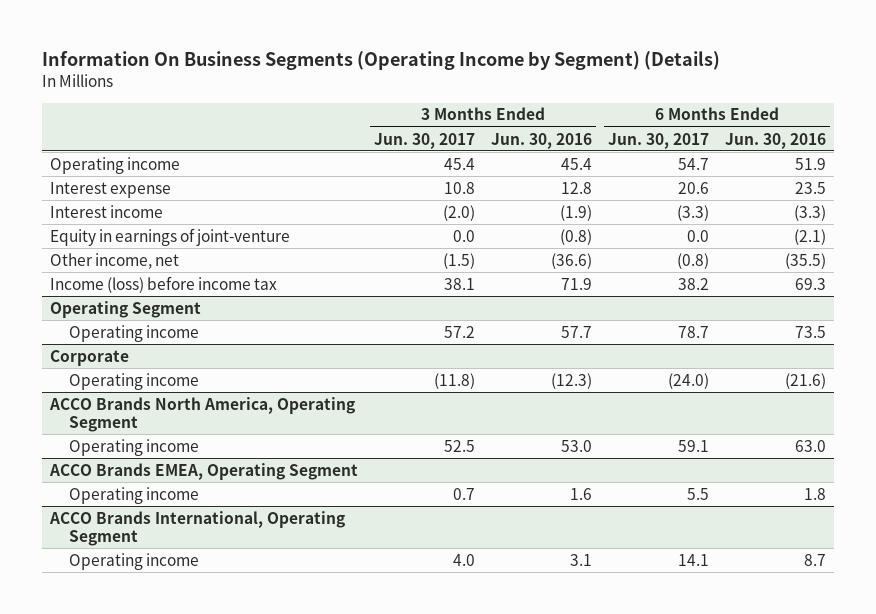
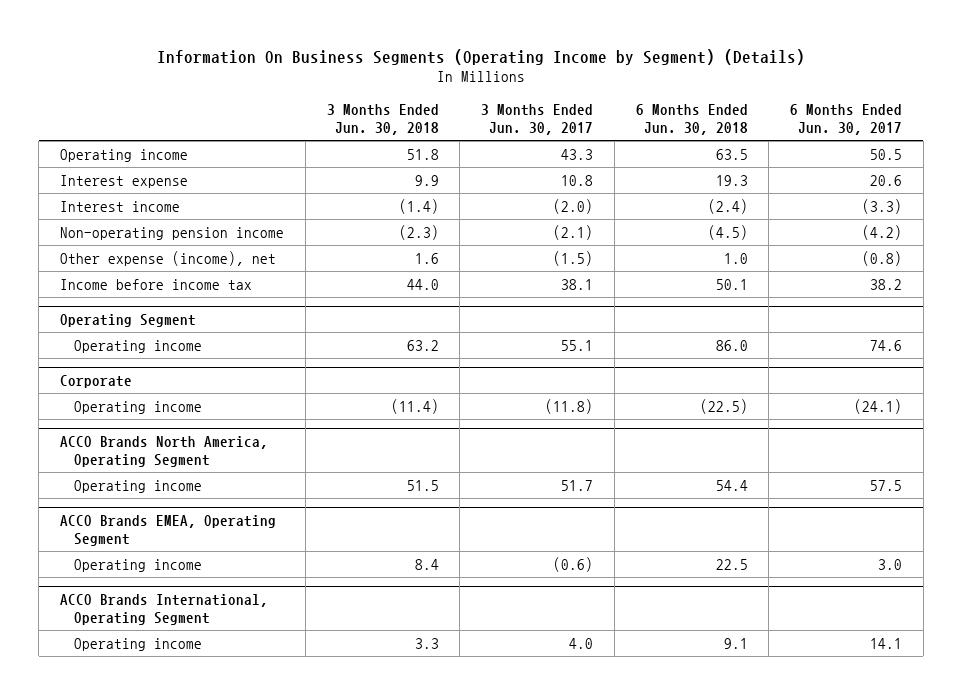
[491,132,593,149] Jun. 30, 2016 -> none
[725,132,827,149] Jun. 30, 2016 -> none
none -> [326,103,439,136] 3 Months Ended Jun. 30, 2018
none -> [635,103,748,136] 6 Months Ended Jun. 30, 2018
[444,157,476,170] 45.4 -> [561,148,594,160] 43.3
[678,157,710,170] 54.7 -> [870,148,903,160] 50.5
[50,227,291,246] Equity in earnings of joint-venture -> none
none -> [60,226,285,240] Non-operating pension income
[50,252,180,269] Other income, net -> [60,250,277,266] Other expense (income), net
[50,275,278,293] Income (loss) before income tax -> [60,278,253,290] Income before income tax
[444,325,476,338] 57.2 -> [561,339,594,351] 55.1
[678,325,710,338] 78.7 -> [870,339,903,351] 74.6
[668,372,710,389] (24.0) -> [854,398,903,414] (24.1)
[444,439,476,452] 52.5 -> [561,479,594,491] 51.7
[678,439,710,452] 59.1 -> [870,479,903,491] 57.5
[453,487,476,500] 0.7 -> [553,556,594,572] (0.6)
[687,487,710,500] 5.5 -> [878,558,903,570] 3.0

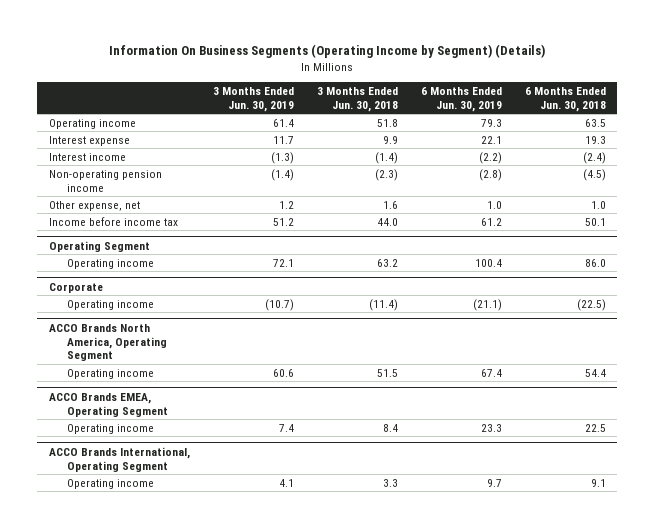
[481,103,594,136] 3 Months Ended Jun. 30, 2017 -> none
[790,103,903,136] 6 Months Ended Jun. 30, 2017 -> none
none -> [212,86,294,112] 3 Months Ended Jun. 30, 2019
none -> [420,86,502,112] 6 Months Ended Jun. 30, 2019
[60,250,277,266] Other expense (income), net -> [48,200,140,211] Other expense, net

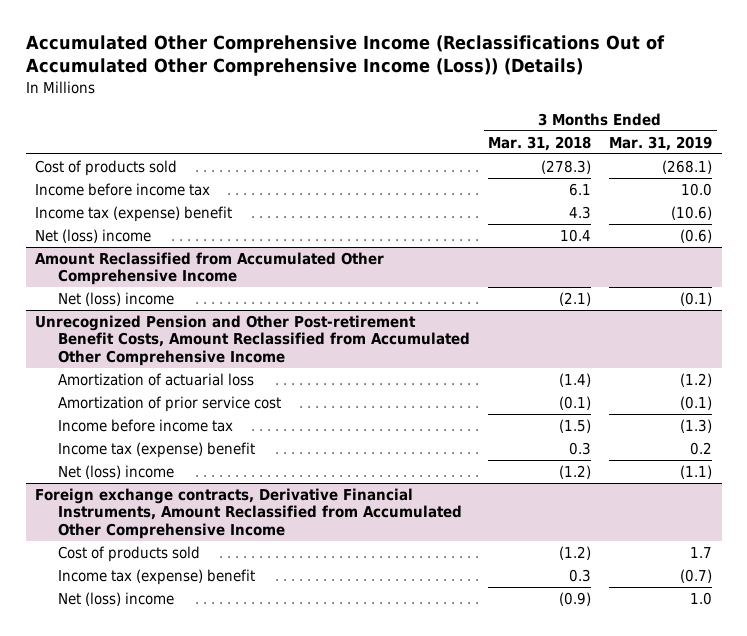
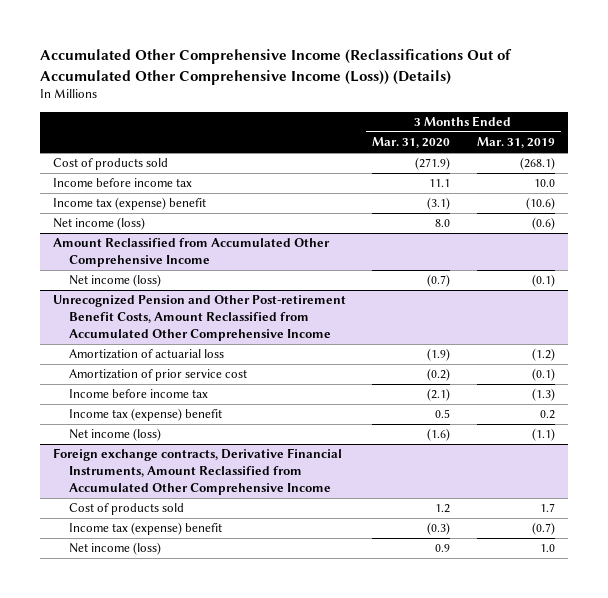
[488,135,592,151] Mar. 31, 2018 -> none
none -> [372,137,451,149] Mar. 31, 2020
[34,228,151,243] Net (loss) income -> [53,217,146,231] Net income (loss)
[57,291,174,306] Net (loss) income -> [69,274,162,288] Net income (loss)
[57,464,174,479] Net (loss) income -> [69,428,162,442] Net income (loss)
[57,591,174,606] Net (loss) income -> [69,542,162,556] Net income (loss)

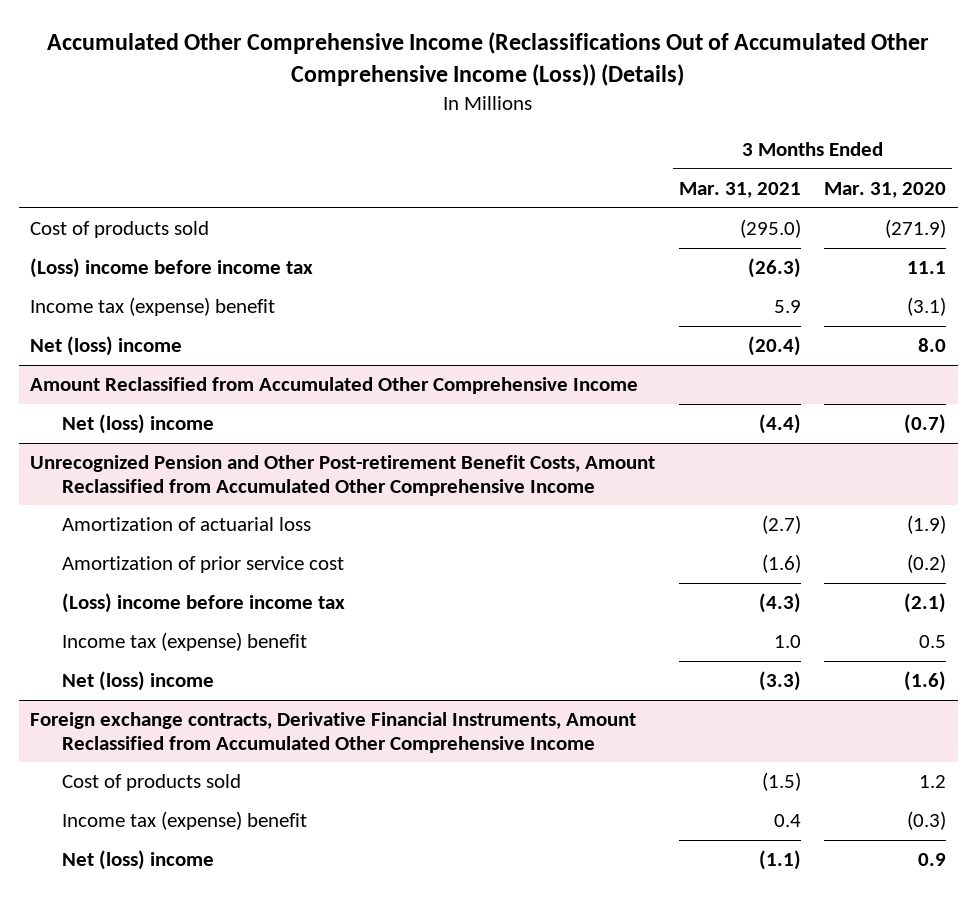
[476,137,555,149] Mar. 31, 2019 -> none
none -> [678,181,801,198] Mar. 31, 2021
[53,178,193,188] Income before income tax -> [30,257,314,278] (Loss) income before income tax
[53,217,146,231] Net income (loss) -> [30,335,183,356] Net (loss) income
[69,274,162,288] Net income (loss) -> [61,413,214,434] Net (loss) income
[69,389,209,399] Income before income tax -> [61,592,345,613] (Loss) income before income tax
[69,428,162,442] Net income (loss) -> [61,670,214,691] Net (loss) income
[69,542,162,556] Net income (loss) -> [61,849,214,870] Net (loss) income

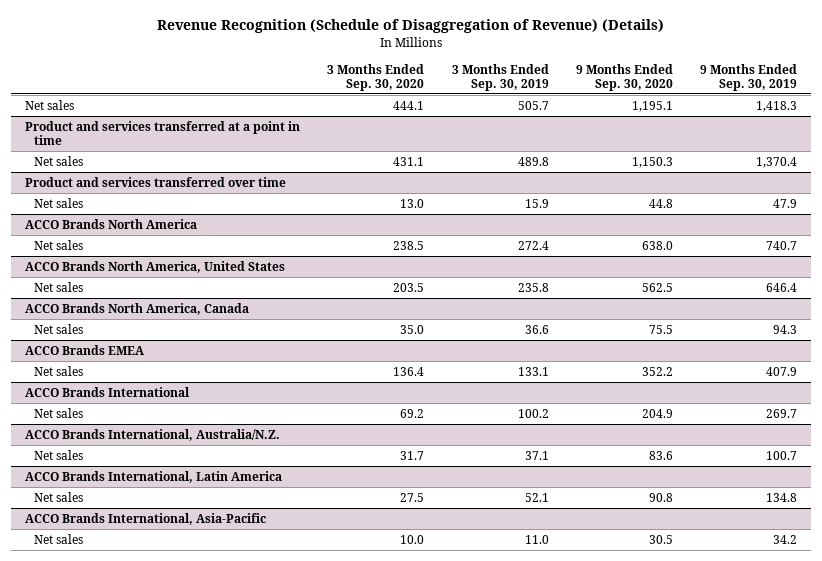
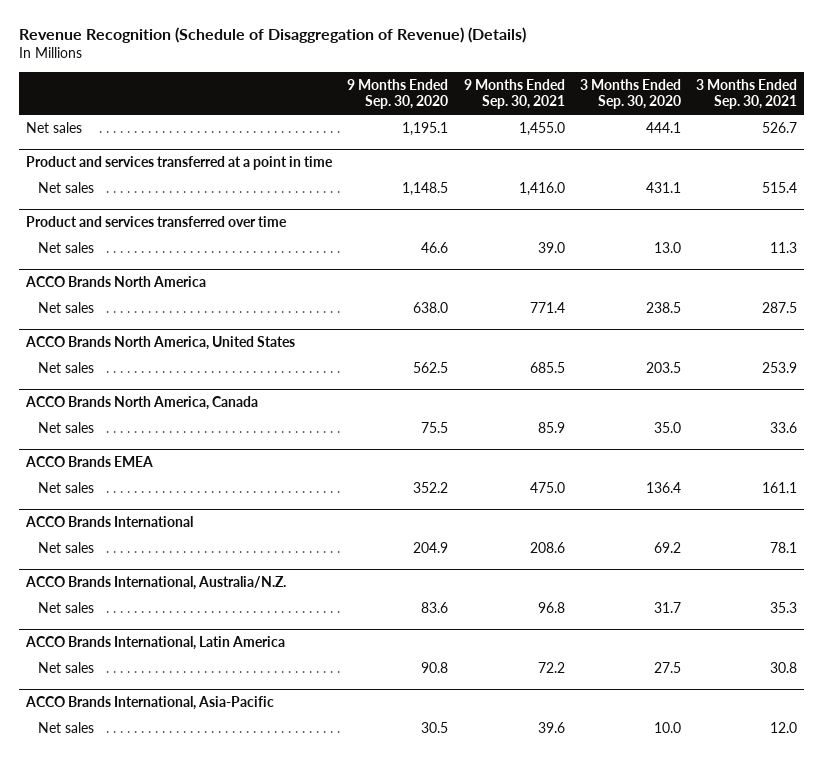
[451,63,549,91] 3 Months Ended Sep. 30, 2019 -> none
[700,63,798,91] 9 Months Ended Sep. 30, 2019 -> none
none -> [463,78,565,110] 9 Months Ended Sep. 30, 2021
none -> [695,78,797,110] 3 Months Ended Sep. 30, 2021
[632,156,674,168] 1,150.3 -> [402,181,449,196] 1,148.5
[649,198,674,208] 44.8 -> [421,241,449,253] 46.6

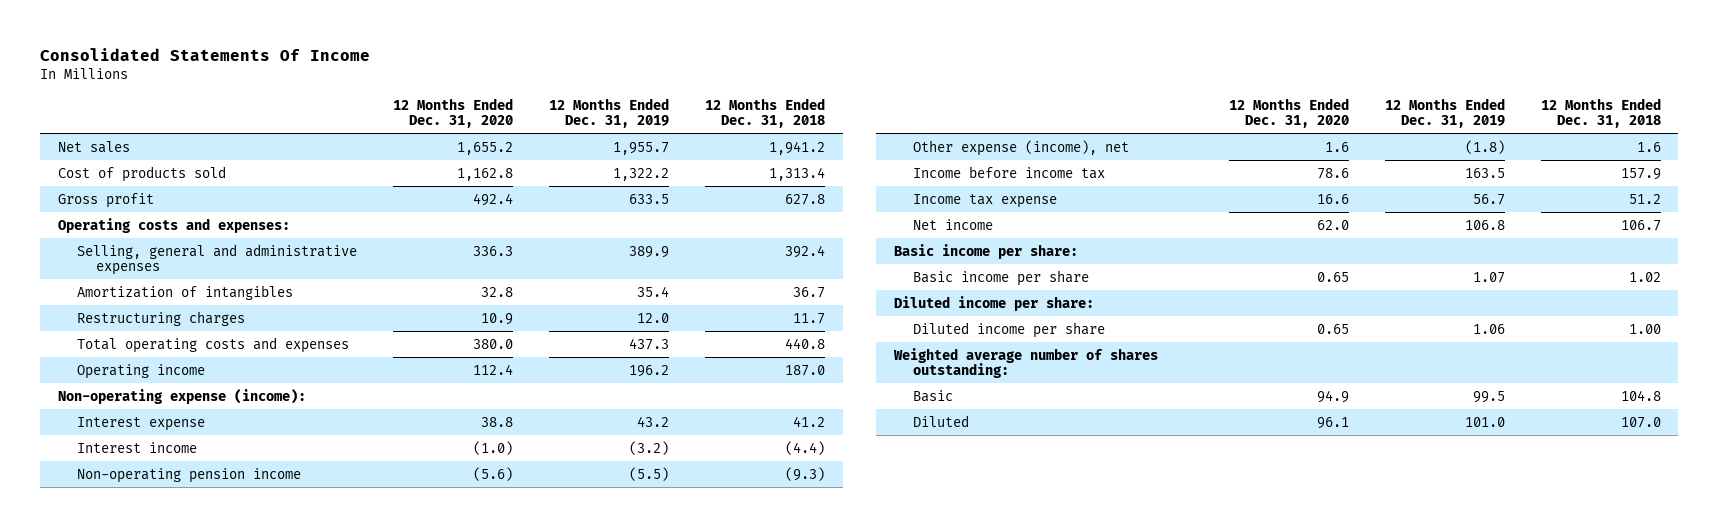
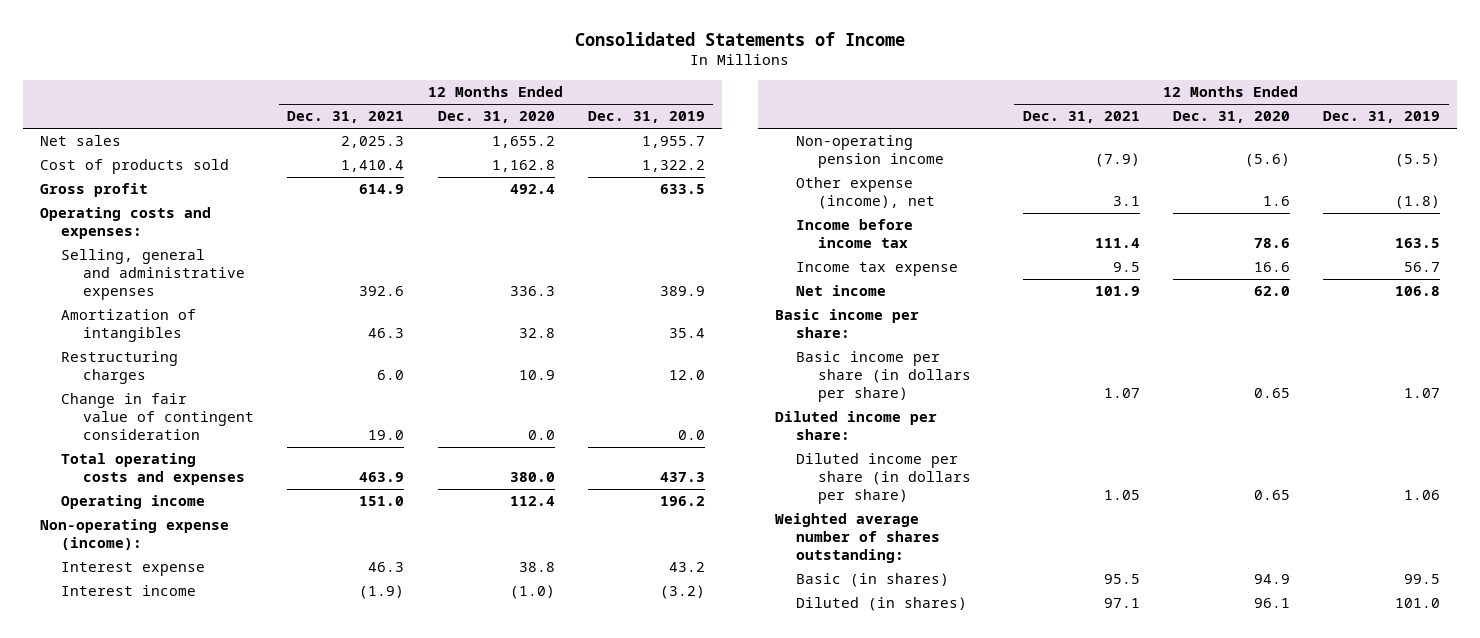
[40,47,371,61] Consolidated Statements Of Income -> [574,31,905,46] Consolidated Statements of Income
[704,97,825,129] 12 Months Ended Dec. 31, 2018 -> none
none -> [287,111,405,124] Dec. 31, 2021
none -> [61,393,255,441] Change in fair value of contingent consideration
[912,269,1089,286] Basic income per share -> [796,351,972,403] Basic income per share (in dollars per share)
[912,321,1105,338] Diluted income per share -> [796,453,972,505] Diluted income per share (in dollars per share)
[912,389,953,402] Basic -> [796,573,950,588] Basic (in shares)
[912,414,969,427] Diluted -> [796,597,968,612] Diluted (in shares)

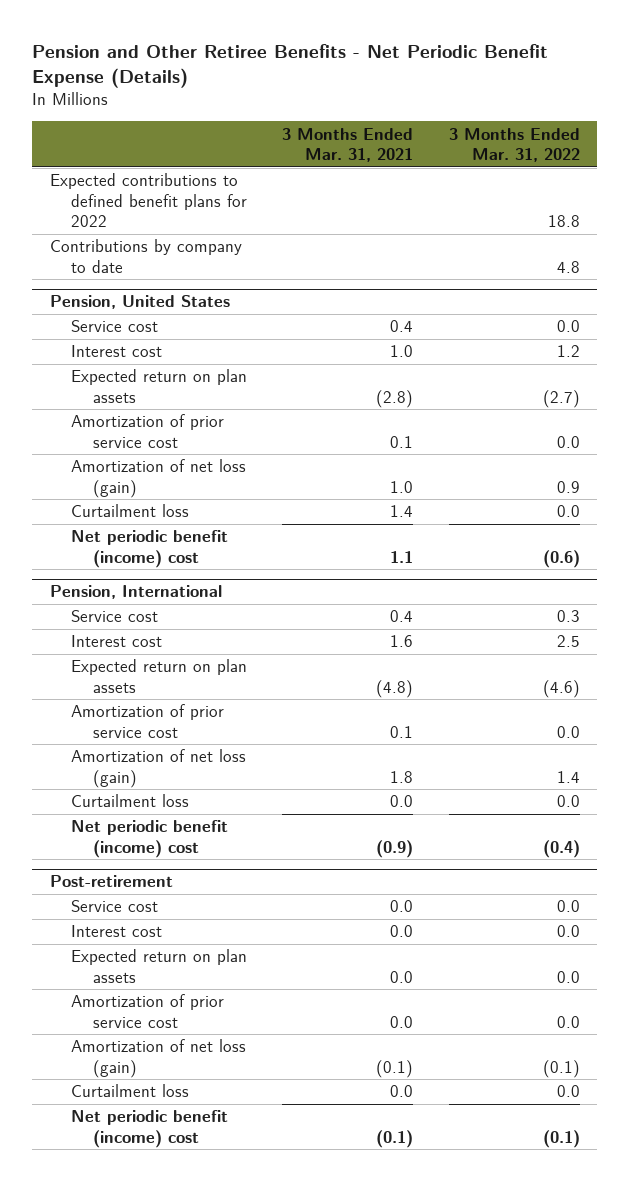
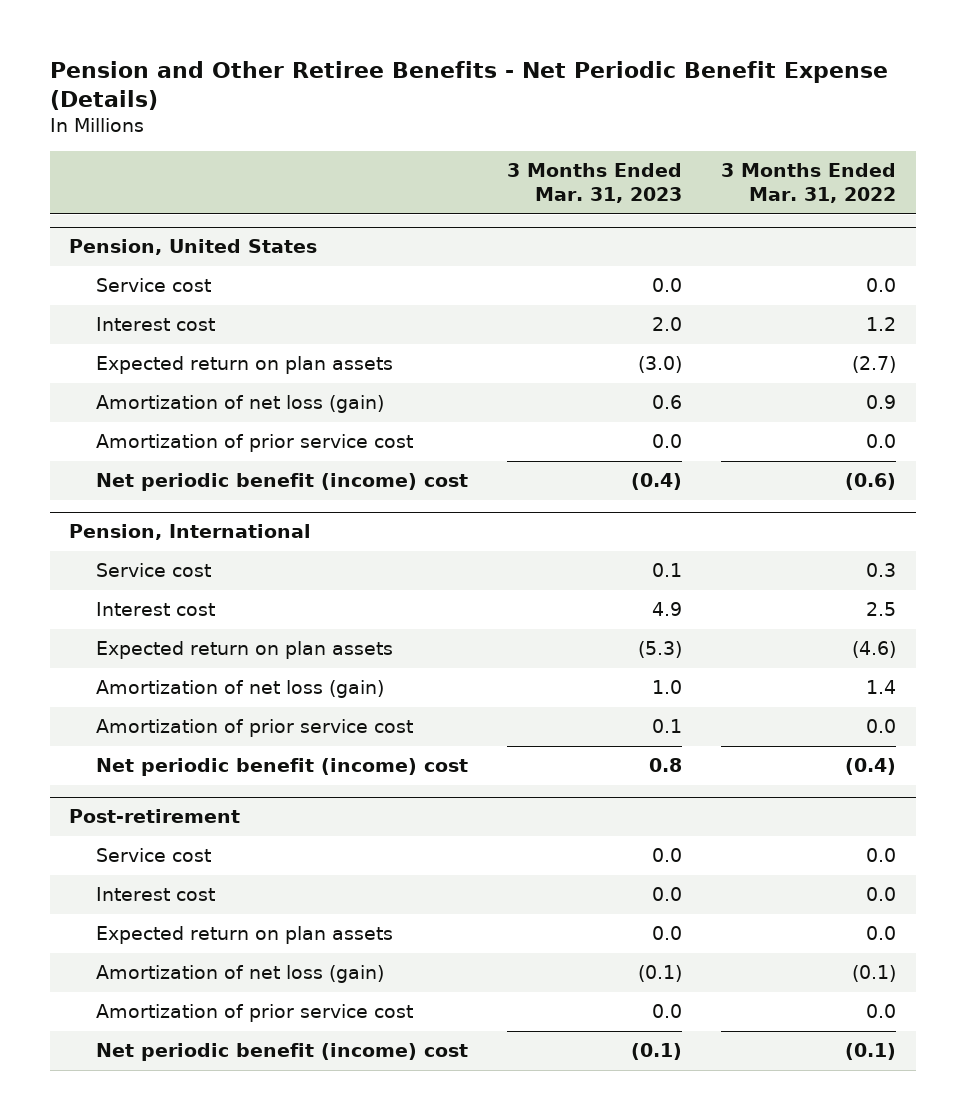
[282,127,414,163] 3 Months Ended Mar. 31, 2021 -> none
none -> [507,163,683,204] 3 Months Ended Mar. 31, 2023
[49,173,248,228] Expected contributions to defined benefit plans for 2022 -> none
[49,239,242,273] Contributions by company to date -> none
[71,504,190,518] Curtailment loss -> none
[71,414,225,448] Amortization of prior service cost -> [95,434,413,453] Amortization of prior service cost
[71,794,190,808] Curtailment loss -> none
[71,704,225,738] Amortization of prior service cost -> [95,719,413,738] Amortization of prior service cost
[71,1084,190,1098] Curtailment loss -> none
[71,994,225,1028] Amortization of prior service cost -> [95,1004,413,1023] Amortization of prior service cost

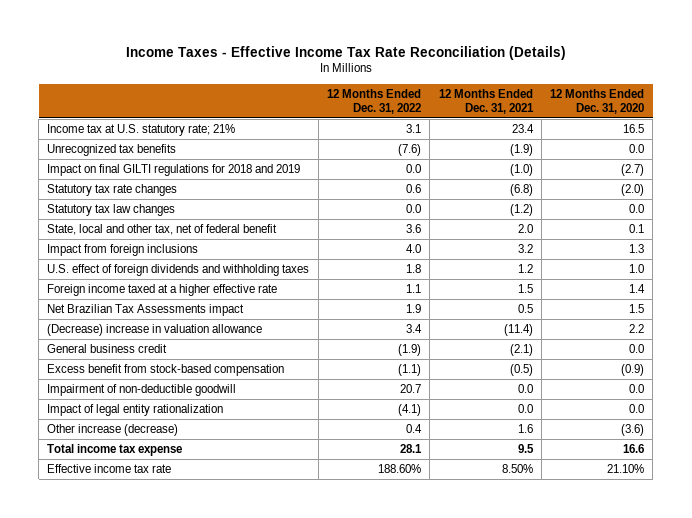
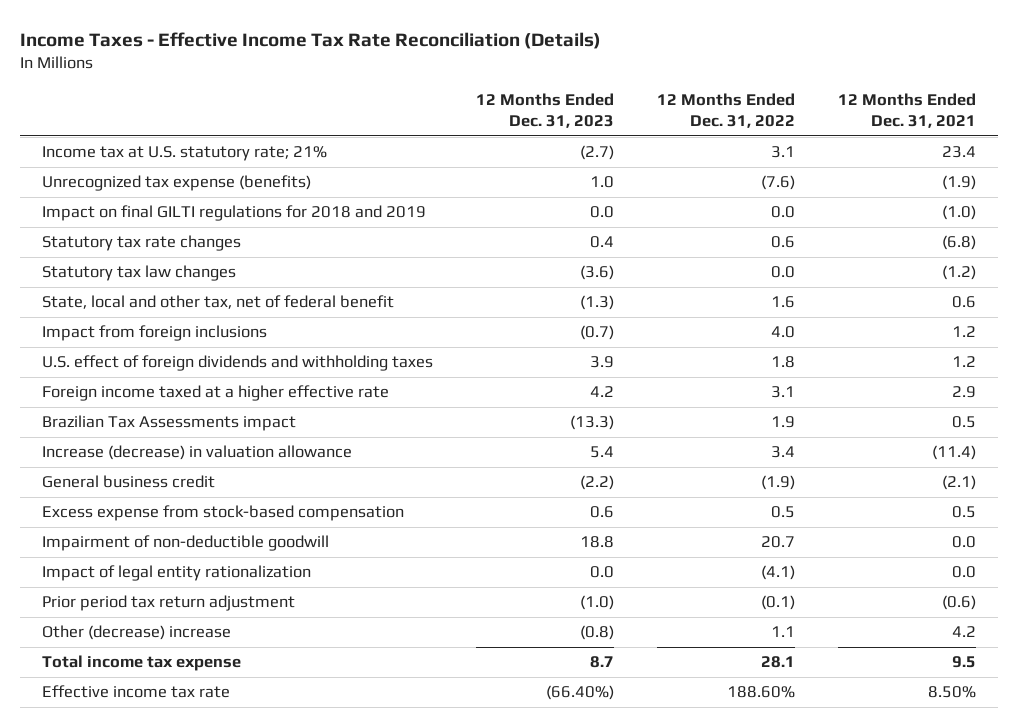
[550,88,645,114] 12 Months Ended Dec. 31, 2020 -> none
none -> [475,92,614,129] 12 Months Ended Dec. 31, 2023
[47,143,177,156] Unrecognized tax benefits -> [41,175,311,192] Unrecognized tax expense (benefits)
[406,223,422,233] 3.6 -> [771,296,796,309] 1.6
[517,223,533,233] 2.0 -> [952,296,977,309] 0.6
[517,243,533,253] 3.2 -> [952,326,977,338] 1.2
[406,283,422,293] 1.1 -> [771,386,796,399] 3.1
[517,283,533,293] 1.5 -> [952,386,977,399] 2.9
[47,303,245,316] Net Brazilian Tax Assessments impact -> [41,415,296,432] Brazilian Tax Assessments impact
[47,323,263,336] (Decrease) increase in valuation allowance -> [41,445,352,461] Increase (decrease) in valuation allowance
[47,363,285,376] Excess benefit from stock-based compensation -> [41,505,404,522] Excess expense from stock-based compensation
[398,363,422,376] (1.1) -> [771,506,796,519] 0.5
[509,363,533,376] (0.5) -> [952,506,977,519] 0.5
none -> [41,595,295,612] Prior period tax return adjustment
[47,423,179,436] Other increase (decrease) -> [41,625,231,641] Other (decrease) increase
[406,423,423,433] 0.4 -> [771,626,796,638] 1.1
[517,423,533,433] 1.6 -> [952,626,977,638] 4.2

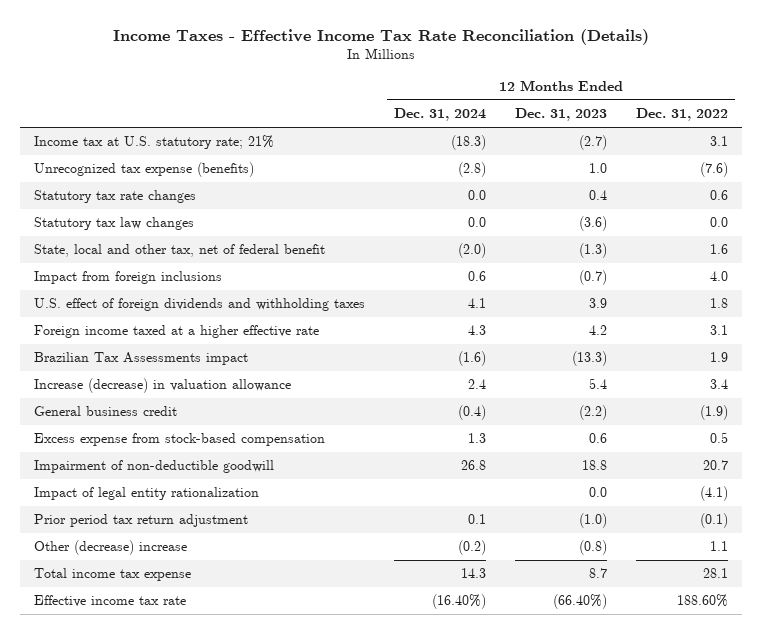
[838,92,977,129] 12 Months Ended Dec. 31, 2021 -> none
none -> [393,108,486,122] Dec. 31, 2024
[41,205,426,222] Impact on final GILTI regulations for 2018 and 2019 -> none

